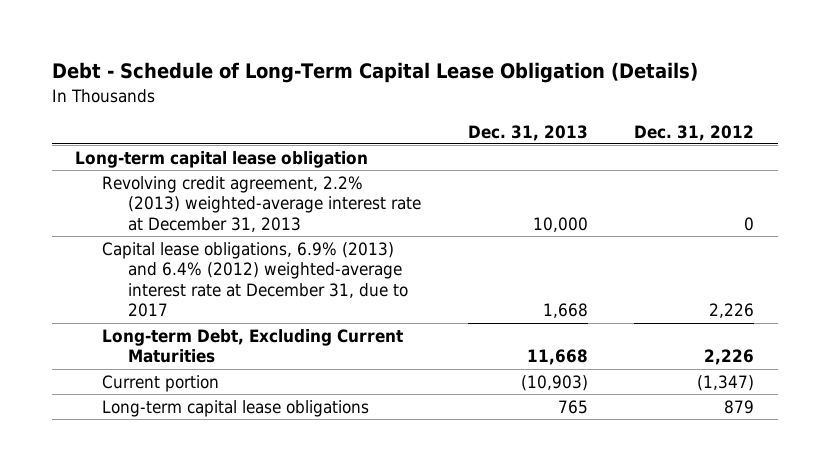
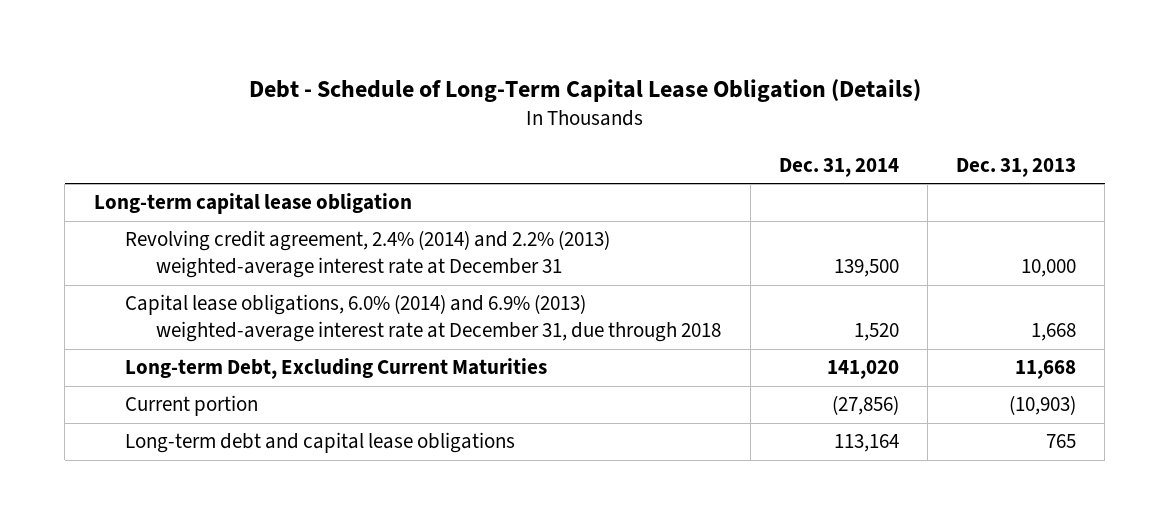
[634,124,755,141] Dec. 31, 2012 -> none
none -> [778,157,899,177] Dec. 31, 2014
[101,175,422,232] Revolving credit agreement, 2.2% (2013) weighted-average interest rate at December 31, 2013 -> [125,230,611,279] Revolving credit agreement, 2.4% (2014) and 2.2% (2013) weighted-average interest rate at December 31
[101,241,409,318] Capital lease obligations, 6.9% (2013) and 6.4% (2012) weighted-average interest rate at December 31, due to 2017 -> [125,294,722,343] Capital lease obligations, 6.0% (2014) and 6.9% (2013) weighted-average interest rate at December 31, due through 2018
[101,399,369,417] Long-term capital lease obligations -> [125,432,516,454] Long-term debt and capital lease obligations

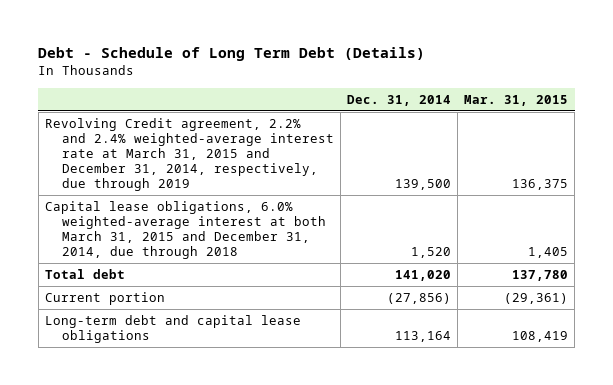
[248,79,921,103] Debt - Schedule of Long-Term Capital Lease Obligation (Details) -> [38,46,426,61] Debt - Schedule of Long Term Debt (Details)
[956,157,1077,177] Dec. 31, 2013 -> none
none -> [464,94,569,106] Mar. 31, 2015
[93,193,412,215] Long-term capital lease obligation -> none
[125,230,611,279] Revolving credit agreement, 2.4% (2014) and 2.2% (2013) weighted-average interest rate at December 31 -> [44,117,334,192] Revolving Credit agreement, 2.2% and 2.4% weighted-average interest rate at March 31, 2015 and December 31, 2014, respectively, due through 2019
[125,294,722,343] Capital lease obligations, 6.0% (2014) and 6.9% (2013) weighted-average interest rate at December 31, due through 2018 -> [44,200,326,260] Capital lease obligations, 6.0% weighted-average interest at both March 31, 2015 and December 31, 2014, due through 2018
[125,358,548,380] Long-term Debt, Excluding Current Maturities -> [44,268,125,279] Total debt

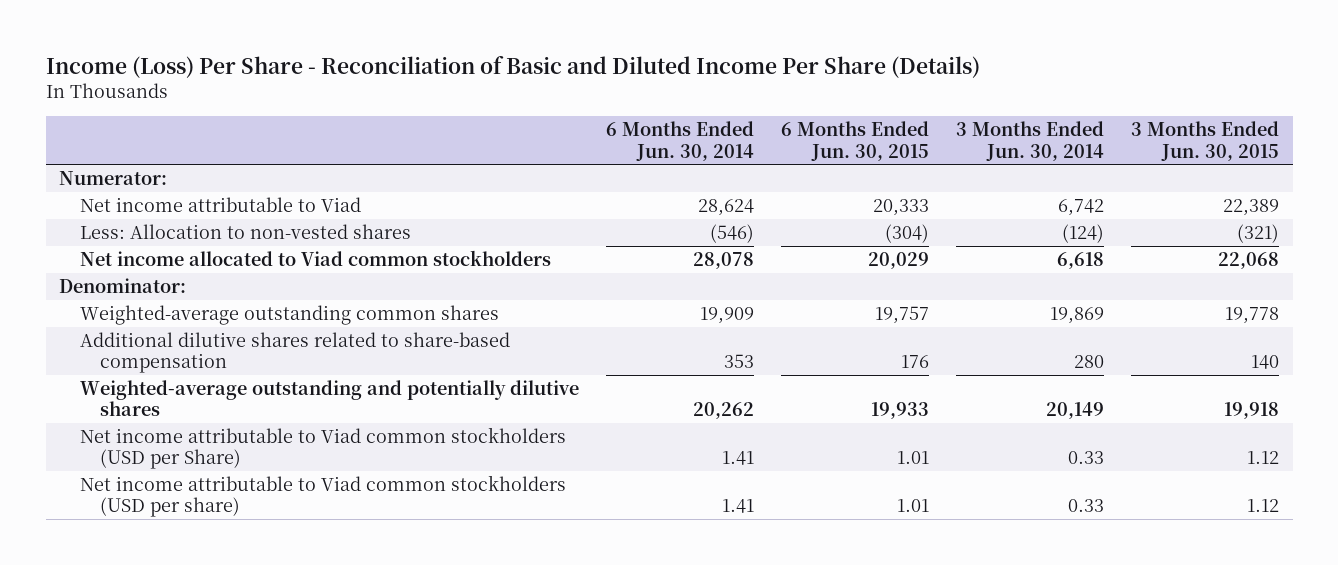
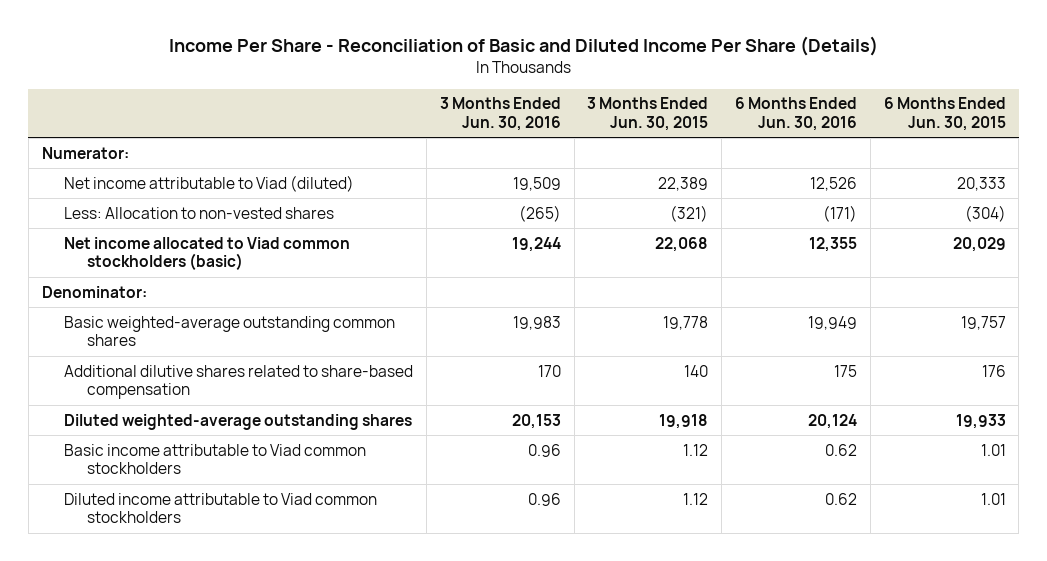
[45,55,980,78] Income (Loss) Per Share - Reconciliation of Basic and Diluted Income Per Share (Details) -> [168,36,878,57] Income Per Share - Reconciliation of Basic and Diluted Income Per Share (Details)
[605,121,754,161] 6 Months Ended Jun. 30, 2014 -> none
[955,121,1104,161] 3 Months Ended Jun. 30, 2014 -> none
none -> [439,97,561,132] 3 Months Ended Jun. 30, 2016
none -> [734,97,857,132] 6 Months Ended Jun. 30, 2016
[79,196,361,212] Net income attributable to Viad -> [64,174,355,192] Net income attributable to Viad (diluted)
[79,249,551,266] Net income allocated to Viad common stockholders -> [64,236,351,271] Net income allocated to Viad common stockholders (basic)
[79,304,499,325] Weighted-average outstanding common shares -> [64,315,396,347] Basic weighted-average outstanding common shares
[79,379,579,417] Weighted-average outstanding and potentially dilutive shares -> [64,413,413,430] Diluted weighted-average outstanding shares
[79,426,566,470] Net income attributable to Viad common stockholders (USD per Share) -> [64,443,367,475] Basic income attributable to Viad common stockholders
[79,474,566,518] Net income attributable to Viad common stockholders (USD per share) -> [64,492,378,524] Diluted income attributable to Viad common stockholders

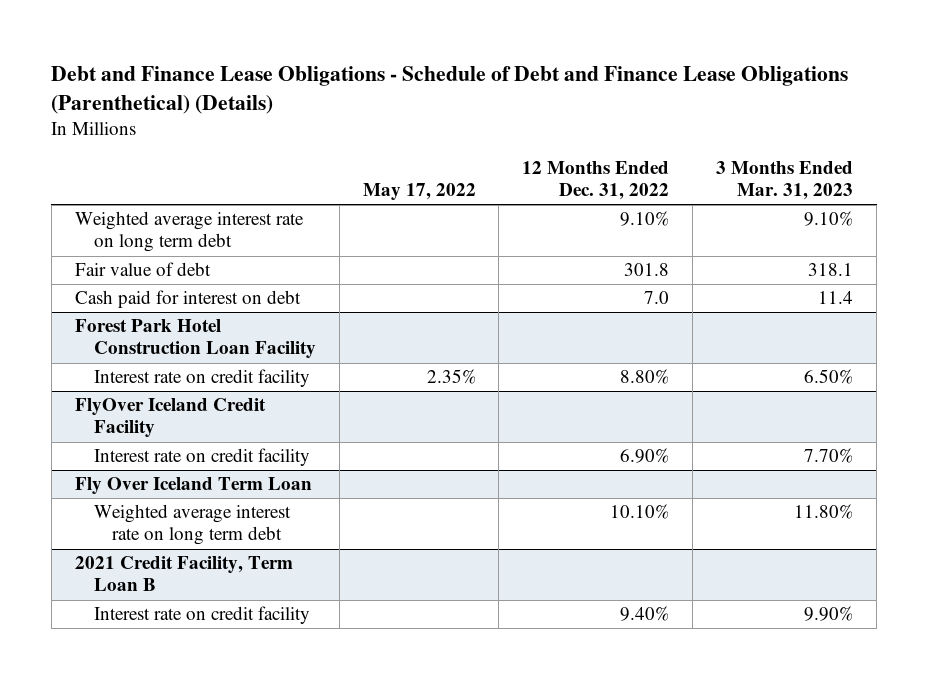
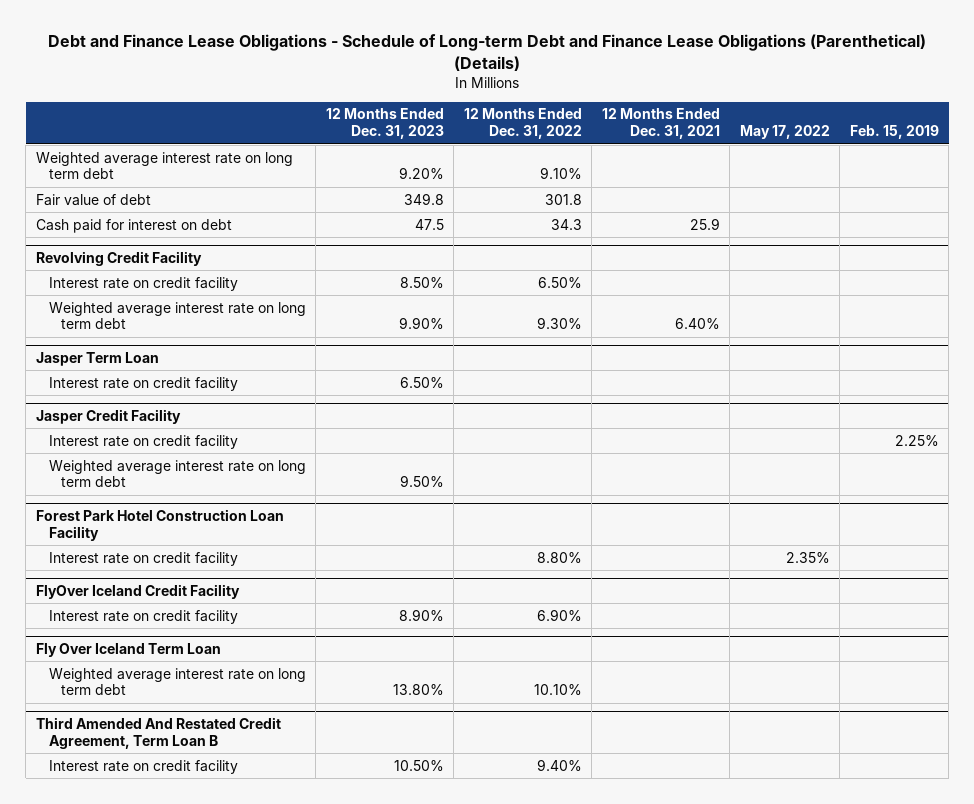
[51,65,849,114] Debt and Finance Lease Obligations - Schedule of Debt and Finance Lease Obligations (Parenthetical) (Details) -> [48,34,927,71] Debt and Finance Lease Obligations - Schedule of Long-term Debt and Finance Lease Obligations (Parenthetical) (Details)
[716,161,854,201] 3 Months Ended Mar. 31, 2023 -> none
none -> [325,108,444,140] 12 Months Ended Dec. 31, 2023
none -> [601,108,720,140] 12 Months Ended Dec. 31, 2021
none -> [849,125,939,140] Feb. 15, 2019
[644,291,670,305] 7.0 -> [550,218,582,230] 34.3
none -> [35,250,202,266] Revolving Credit Facility
none -> [48,276,238,291] Interest rate on credit facility
none -> [48,301,306,330] Weighted average interest rate on long term debt
none -> [35,351,159,366] Jasper Term Loan
none -> [48,376,238,391] Interest rate on credit facility
none -> [35,408,181,424] Jasper Credit Facility
none -> [48,434,238,449] Interest rate on credit facility
none -> [48,459,306,488] Weighted average interest rate on long term debt
[74,556,293,592] 2021 Credit Facility, Term Loan B -> none
none -> [35,716,281,749] Third Amended And Restated Credit Agreement, Term Loan B

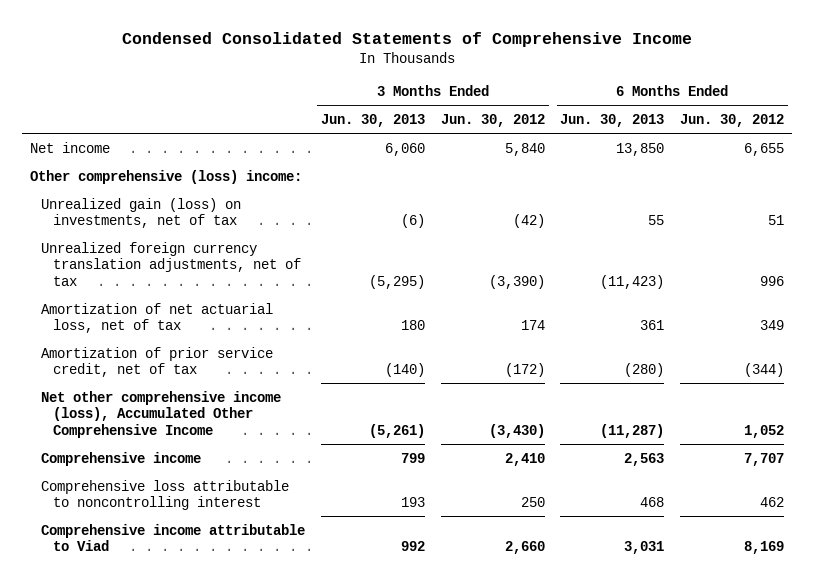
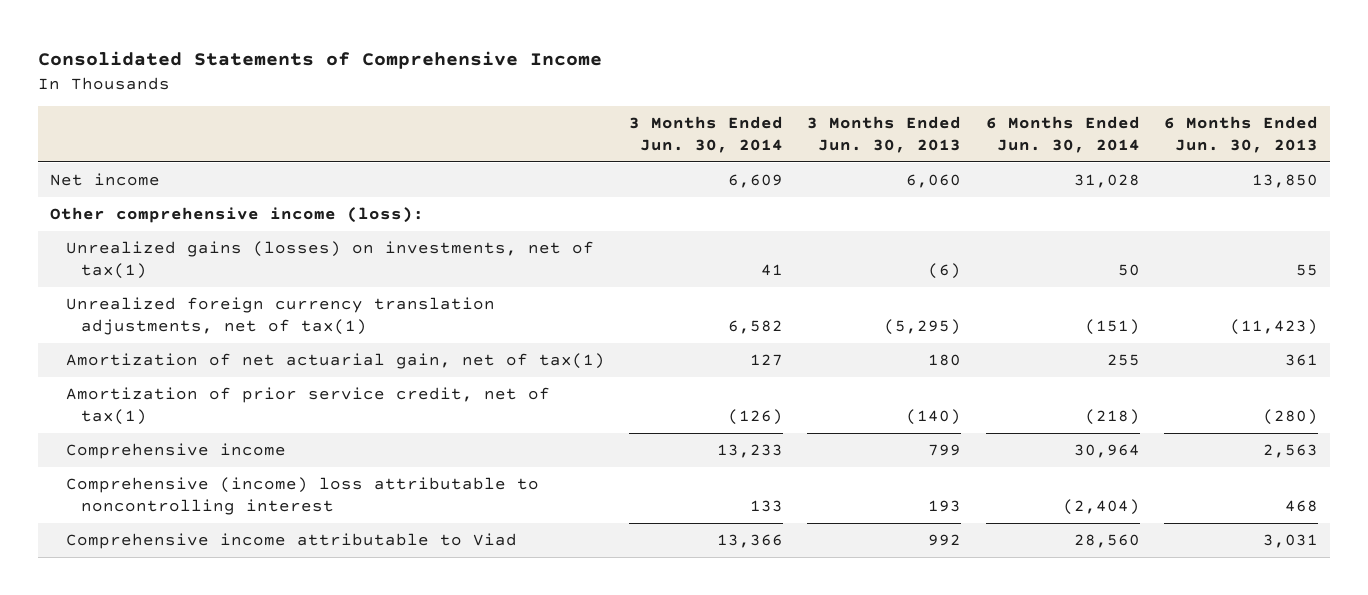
[122,32,693,48] Condensed Consolidated Statements of Comprehensive Income -> [37,50,602,69] Consolidated Statements of Comprehensive Income
[440,114,545,128] Jun. 30, 2012 -> none
[680,114,785,128] Jun. 30, 2012 -> none
none -> [629,115,784,154] 3 Months Ended Jun. 30, 2014
none -> [985,115,1140,154] 6 Months Ended Jun. 30, 2014
[41,390,282,438] Net other comprehensive income (loss), Accumulated Other Comprehensive Income -> none
[29,169,302,184] Other comprehensive (loss) income: -> [49,206,424,223] Other comprehensive income (loss):
[41,197,242,229] Unrealized gain (loss) on investments, net of tax -> [65,240,594,280] Unrealized gains (losses) on investments, net of tax(1)
[41,241,301,286] Unrealized foreign currency translation adjustments, net of tax -> [65,296,495,336] Unrealized foreign currency translation adjustments, net of tax(1)
[41,302,274,334] Amortization of net actuarial loss, net of tax -> [65,352,605,369] Amortization of net actuarial gain, net of tax(1)
[41,346,274,378] Amortization of prior service credit, net of tax -> [65,386,550,426] Amortization of prior service credit, net of tax(1)
[41,479,290,511] Comprehensive loss attributable to noncontrolling interest -> [65,476,539,516] Comprehensive (income) loss attributable to noncontrolling interest

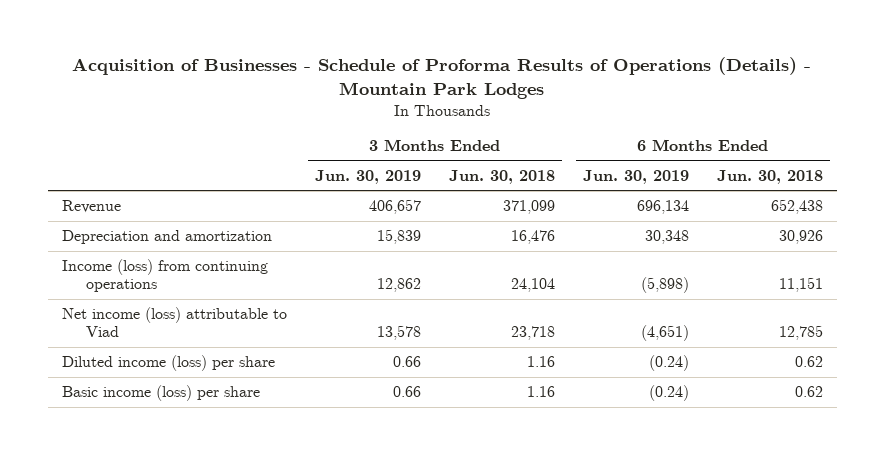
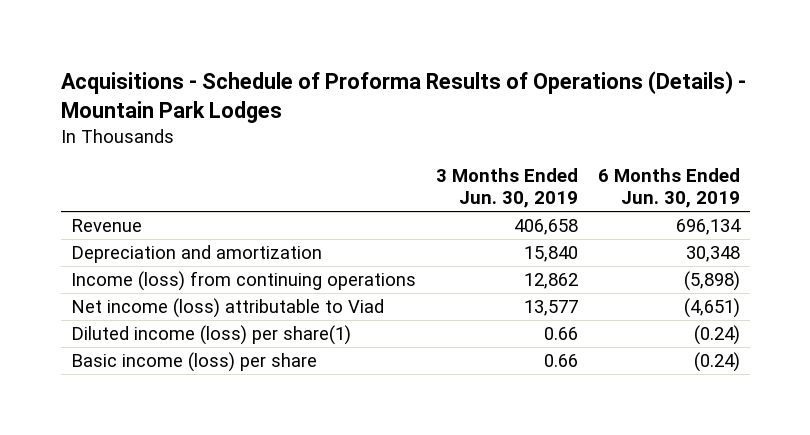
[72,57,812,100] Acquisition of Businesses - Schedule of Proforma Results of Operations (Details) - Mountain Park Lodges -> [60,71,746,124] Acquisitions - Schedule of Proforma Results of Operations (Details) - Mountain Park Lodges
[448,169,555,184] Jun. 30, 2018 -> none
[716,169,823,184] Jun. 30, 2018 -> none
[368,199,421,215] 406,657 -> [513,219,578,236] 406,658
[376,229,421,245] 15,839 -> [523,246,578,263] 15,840
[376,325,421,341] 13,578 -> [523,300,578,317] 13,577
[61,355,275,372] Diluted income (loss) per share -> [70,325,351,346] Diluted income (loss) per share(1)

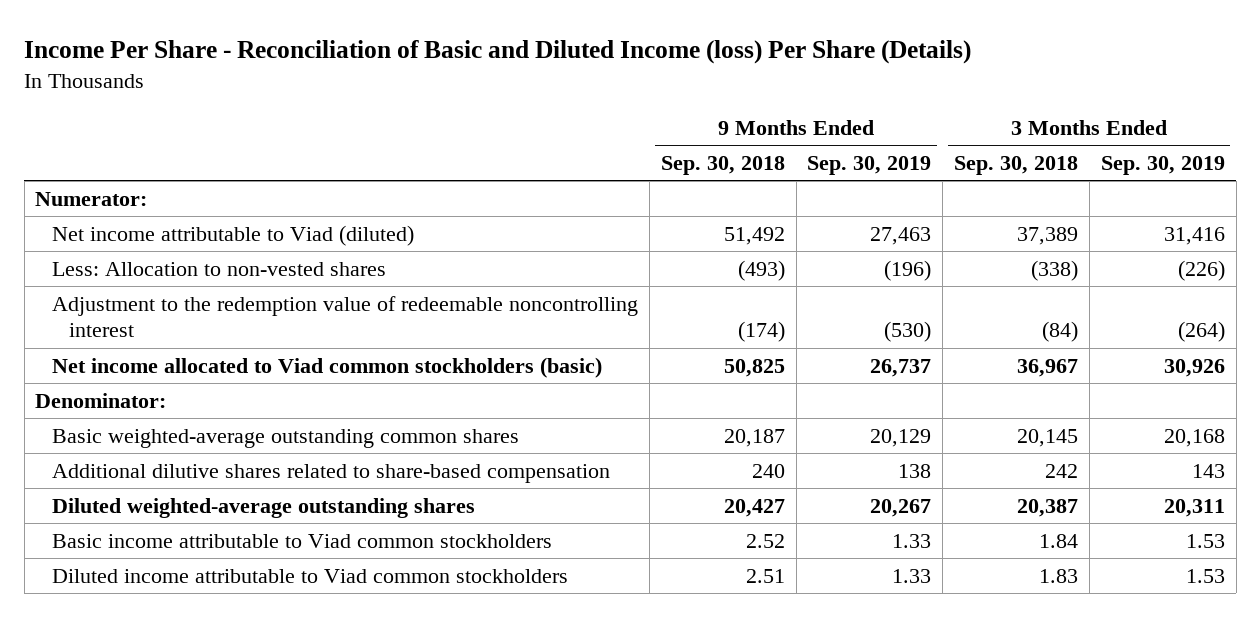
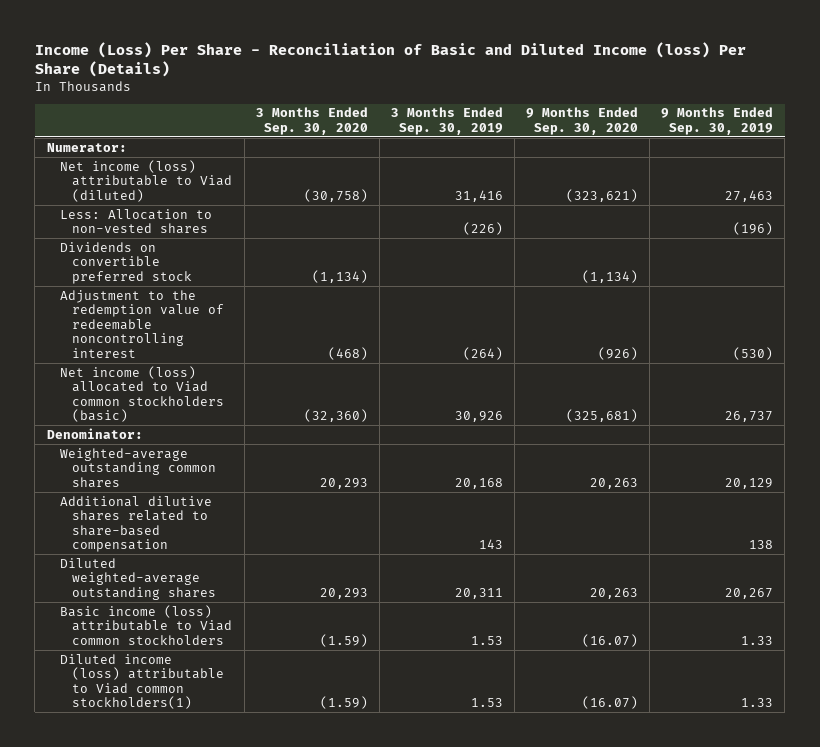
[24,40,972,65] Income Per Share - Reconciliation of Basic and Diluted Income (loss) Per Share (Details) -> [34,41,746,78] Income (Loss) Per Share - Reconciliation of Basic and Diluted Income (loss) Per Share (Details)
[660,155,785,175] Sep. 30, 2018 -> none
[954,155,1079,175] Sep. 30, 2018 -> none
none -> [255,107,368,135] 3 Months Ended Sep. 30, 2020
none -> [525,107,638,135] 9 Months Ended Sep. 30, 2020
[51,224,414,246] Net income attributable to Viad (diluted) -> [59,159,233,202] Net income (loss) attributable to Viad (diluted)
none -> [59,241,193,284] Dividends on convertible preferred stock
[51,356,602,378] Net income allocated to Viad common stockholders (basic) -> [59,365,225,423] Net income (loss) allocated to Viad common stockholders (basic)
[51,428,519,448] Basic weighted-average outstanding common shares -> [59,447,217,488] Weighted-average outstanding common shares
[51,533,552,548] Basic income attributable to Viad common stockholders -> [59,604,233,645] Basic income (loss) attributable to Viad common stockholders
[51,568,568,583] Diluted income attributable to Viad common stockholders -> [59,653,225,710] Diluted income (loss) attributable to Viad common stockholders(1)

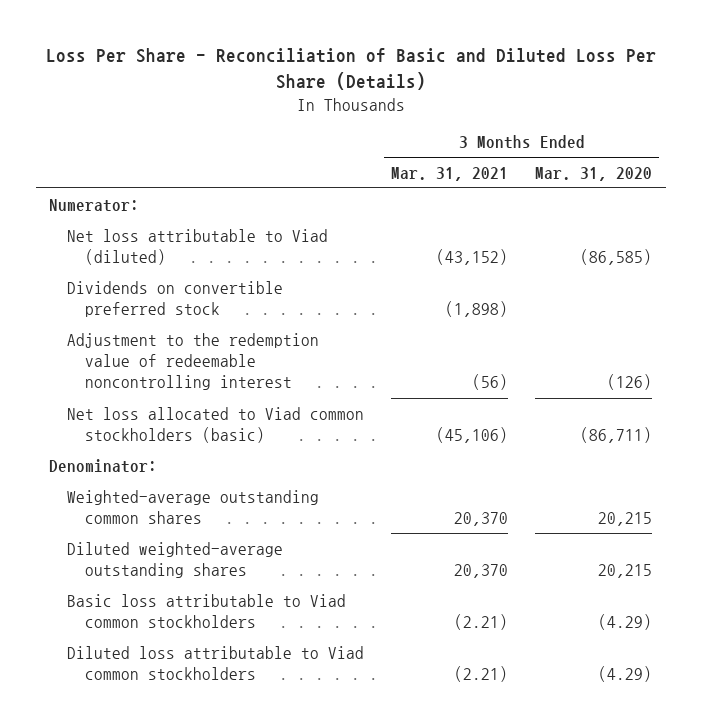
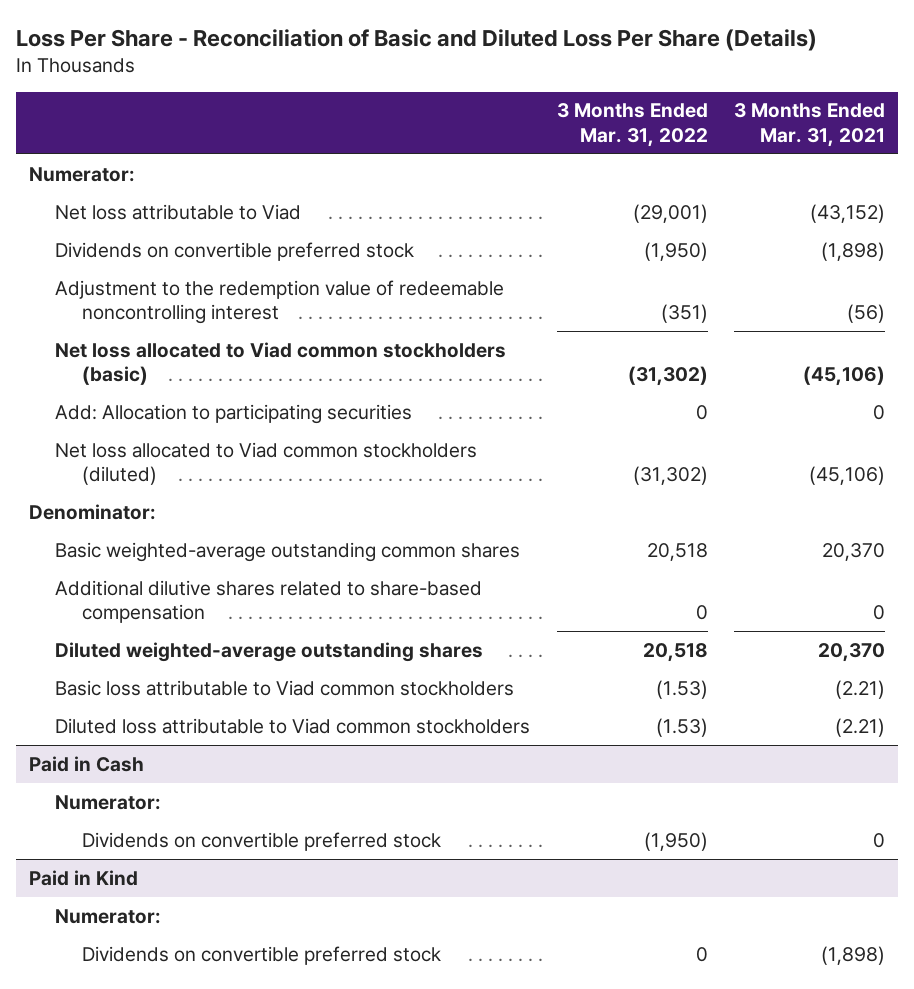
[535,166,653,181] Mar. 31, 2020 -> none
none -> [556,103,708,147] 3 Months Ended Mar. 31, 2022
[67,228,329,266] Net loss attributable to Viad (diluted) -> [55,203,302,220] Net loss attributable to Viad
none -> [55,403,413,424] Add: Allocation to participating securities
none -> [55,441,478,486] Net loss allocated to Viad common stockholders (diluted)
[67,489,320,525] Weighted-average outstanding common shares -> [55,541,521,562] Basic weighted-average outstanding common shares
none -> [55,579,483,624] Additional dilutive shares related to share-based compensation
none -> [29,755,145,772] Paid in Cash
none -> [55,794,162,810] Numerator:
none -> [81,831,441,851] Dividends on convertible preferred stock
none -> [29,869,139,886] Paid in Kind
none -> [55,908,162,924] Numerator:
none -> [81,945,441,965] Dividends on convertible preferred stock

